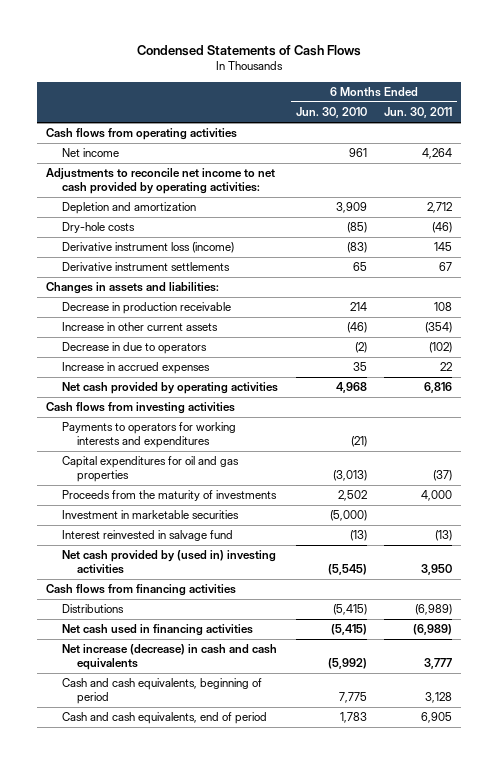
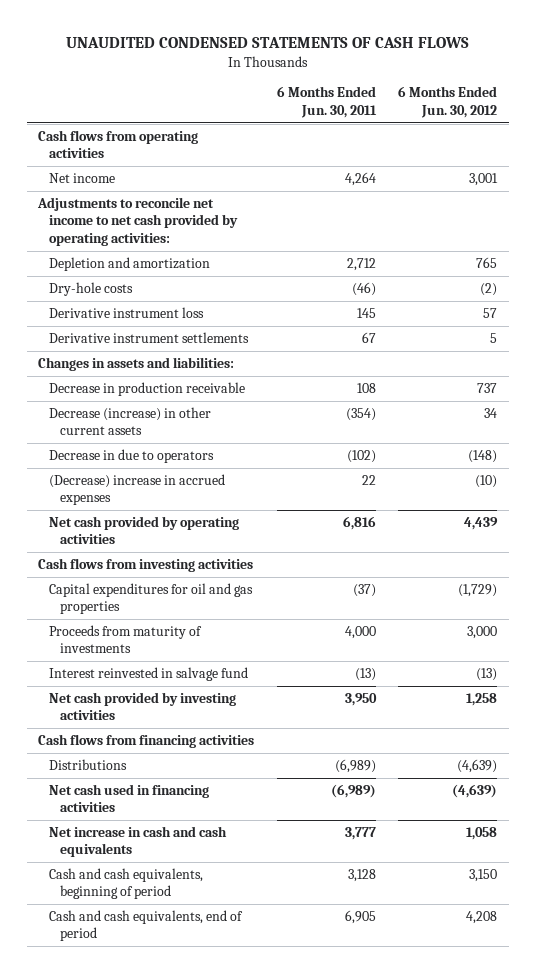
[137,45,362,57] Condensed Statements of Cash Flows -> [65,37,469,49] UNAUDITED CONDENSED STATEMENTS OF CASH FLOWS
[295,107,367,119] Jun. 30, 2010 -> none
none -> [398,86,498,118] 6 Months Ended Jun. 30, 2012
[61,242,234,254] Derivative instrument loss (income) -> [49,306,205,318] Derivative instrument loss
[61,322,218,332] Increase in other current assets -> [49,406,212,436] Decrease (increase) in other current assets
[61,362,210,375] Increase in accrued expenses -> [49,473,226,506] (Decrease) increase in accrued expenses
[61,422,236,449] Payments to operators for working interests and expenditures -> none
[61,510,239,520] Investment in marketable securities -> none
[61,490,277,502] Proceeds from the maturity of investments -> [49,624,203,654] Proceeds from maturity of investments
[61,550,276,575] Net cash provided by (used in) investing activities -> [49,691,237,721] Net cash provided by investing activities
[61,644,277,671] Net increase (decrease) in cash and cash equivalents -> [49,825,228,858] Net increase in cash and cash equivalents

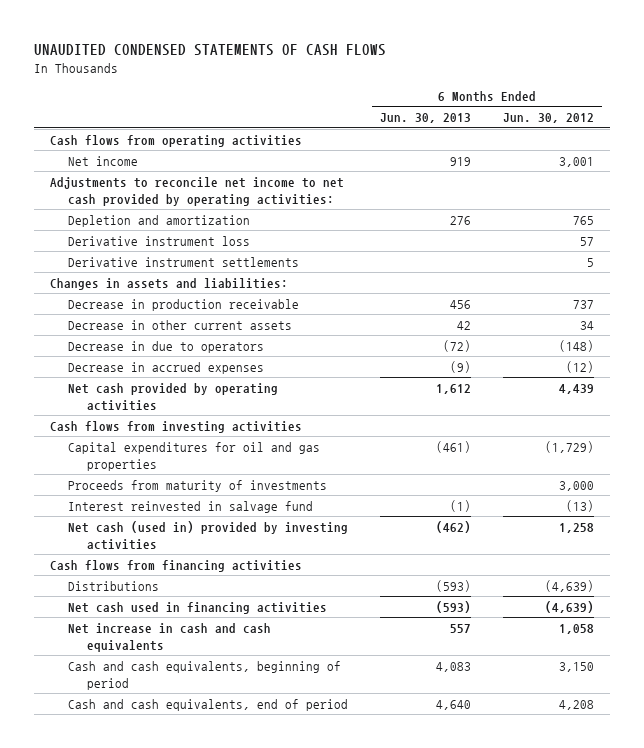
[276,86,377,118] 6 Months Ended Jun. 30, 2011 -> none
none -> [380,113,472,124] Jun. 30, 2013
[49,281,134,296] Dry-hole costs -> none
[49,406,212,436] Decrease (increase) in other current assets -> [68,319,293,330] Decrease in other current assets
[49,473,226,506] (Decrease) increase in accrued expenses -> [68,361,265,374] Decrease in accrued expenses
[475,474,498,488] (10) -> [566,360,595,373] (12)
[49,691,237,721] Net cash provided by investing activities -> [68,520,349,550] Net cash (used in) provided by investing activities

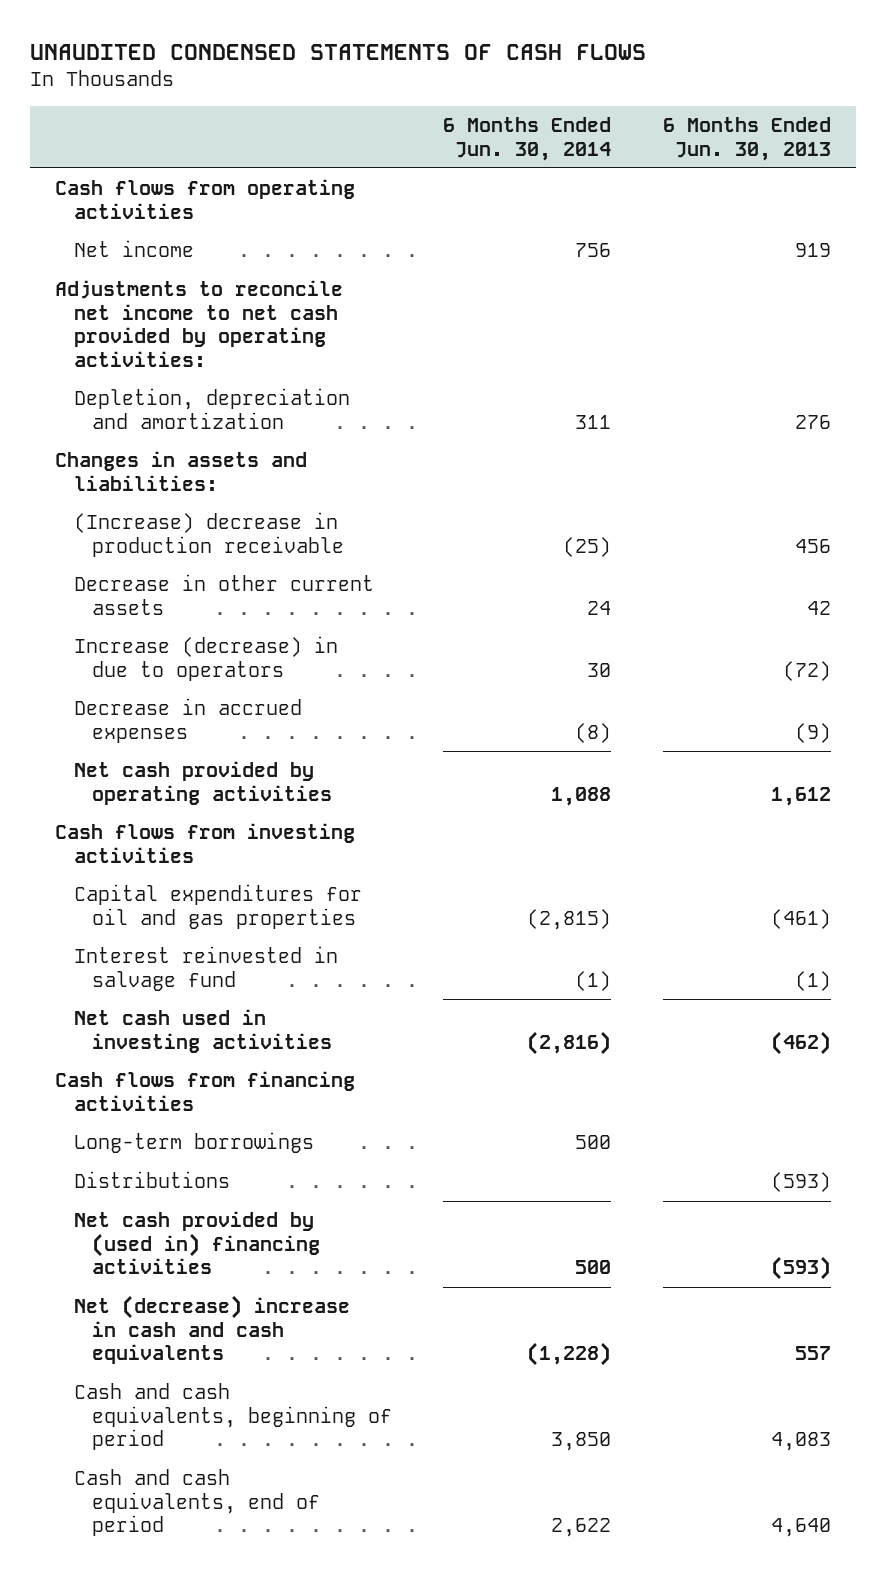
[503,113,595,124] Jun. 30, 2012 -> none
none -> [443,116,612,161] 6 Months Ended Jun. 30, 2014
[68,235,251,246] Derivative instrument loss -> none
[68,256,300,267] Derivative instrument settlements -> none
[68,214,251,227] Depletion and amortization -> [73,388,350,429] Depletion, depreciation and amortization
[68,298,300,311] Decrease in production receivable -> [73,512,345,557] (Increase) decrease in production receivable
[68,340,265,353] Decrease in due to operators -> [73,636,338,681] Increase (decrease) in due to operators
[68,479,328,492] Proceeds from maturity of investments -> none
[68,520,349,550] Net cash (used in) provided by investing activities -> [73,1009,333,1053] Net cash used in investing activities
none -> [73,1132,314,1154] Long-term borrowings
[68,601,328,614] Net cash used in financing activities -> [73,1211,321,1275] Net cash provided by (used in) financing activities
[68,622,272,652] Net increase in cash and cash equivalents -> [73,1295,350,1365] Net (decrease) increase in cash and cash equivalents

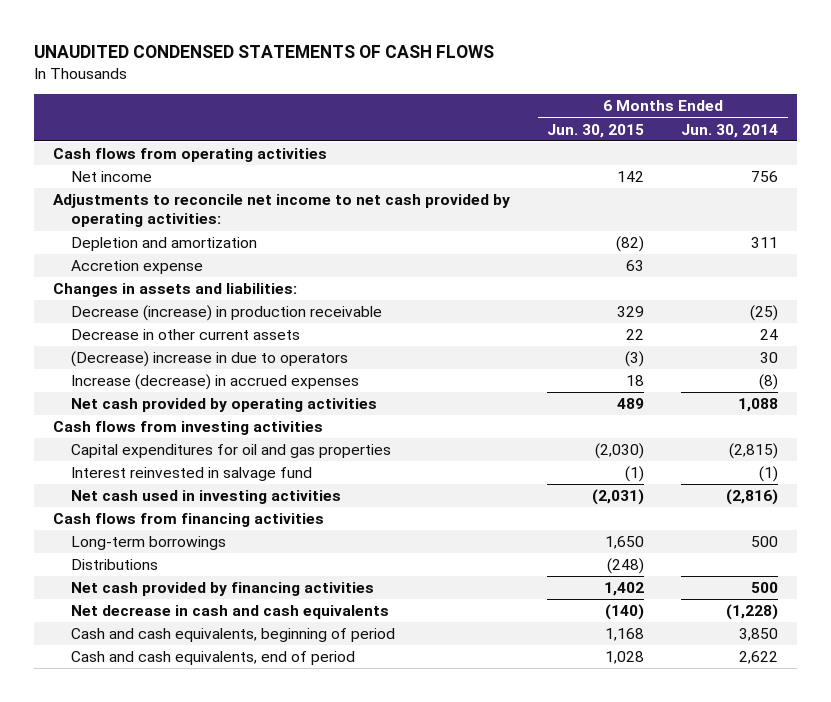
[662,116,831,161] 6 Months Ended Jun. 30, 2013 -> none
none -> [547,123,645,138] Jun. 30, 2015
[73,388,350,429] Depletion, depreciation and amortization -> [70,237,257,252] Depletion and amortization
none -> [70,260,203,275] Accretion expense
[73,512,345,557] (Increase) decrease in production receivable -> [70,305,382,322] Decrease (increase) in production receivable
[73,636,338,681] Increase (decrease) in due to operators -> [70,351,348,368] (Decrease) increase in due to operators
[73,698,302,743] Decrease in accrued expenses -> [70,374,359,391] Increase (decrease) in accrued expenses
[73,1211,321,1275] Net cash provided by (used in) financing activities -> [70,582,374,597] Net cash provided by financing activities
[73,1295,350,1365] Net (decrease) increase in cash and cash equivalents -> [70,605,389,620] Net decrease in cash and cash equivalents

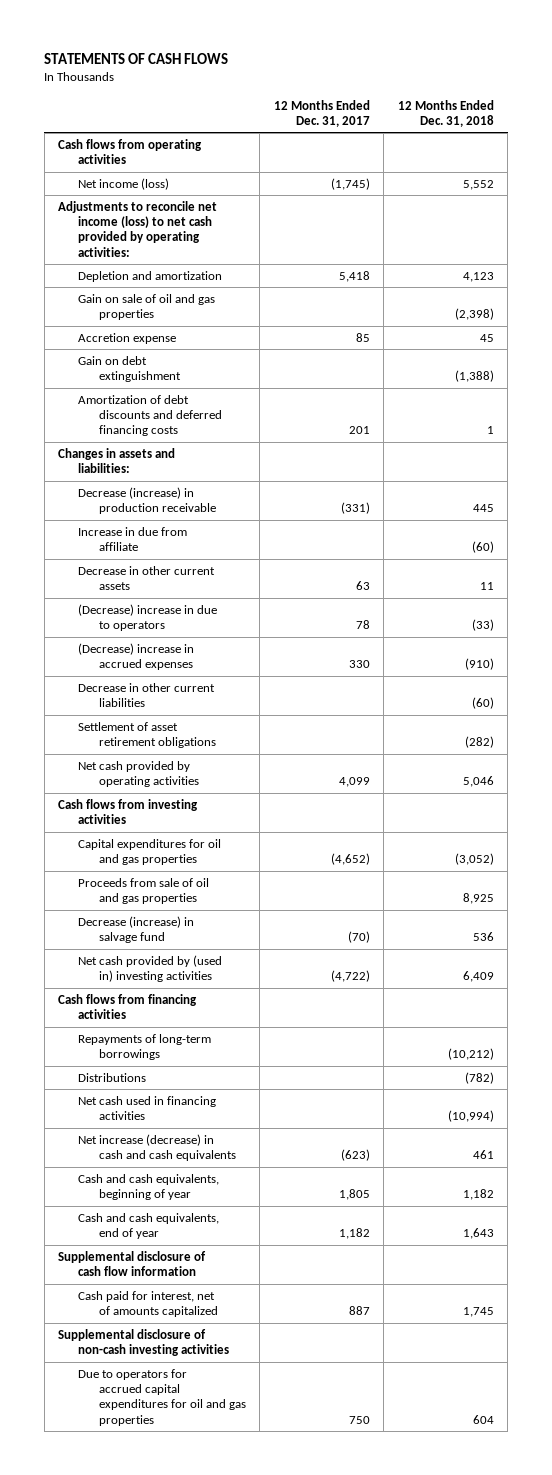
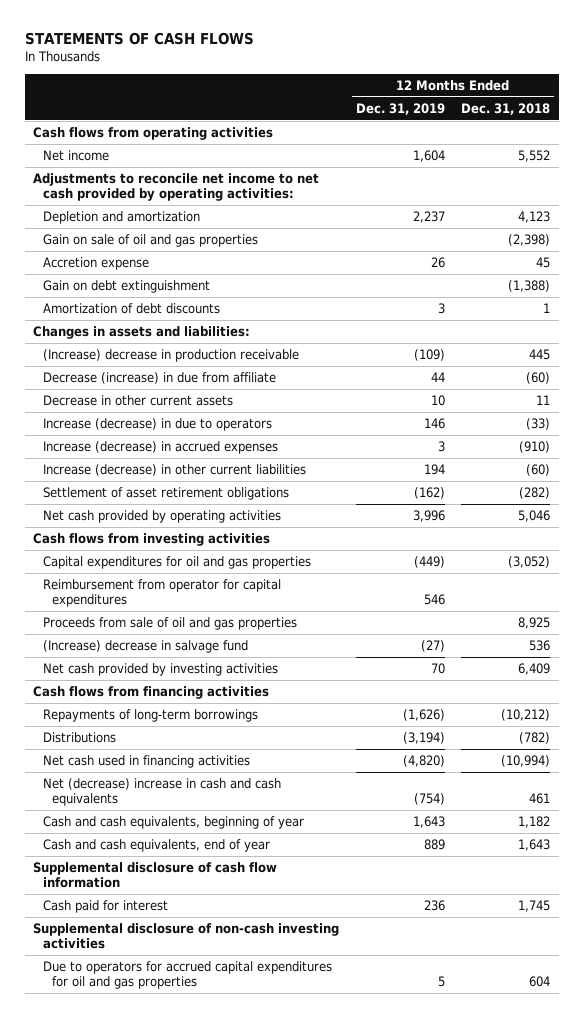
[273,99,370,127] 12 Months Ended Dec. 31, 2017 -> none
none -> [355,102,445,115] Dec. 31, 2019
[78,177,170,190] Net income (loss) -> [42,150,109,162] Net income
[58,200,218,257] Adjustments to reconcile net income (loss) to net cash provided by operating activities: -> [33,173,320,202] Adjustments to reconcile net income to net cash provided by operating activities:
[78,394,222,437] Amortization of debt discounts and deferred financing costs -> [42,303,220,315] Amortization of debt discounts
[78,486,216,515] Decrease (increase) in production receivable -> [42,349,299,363] (Increase) decrease in production receivable
[78,526,188,552] Increase in due from affiliate -> [42,372,276,385] Decrease (increase) in due from affiliate
[78,603,218,632] (Decrease) increase in due to operators -> [42,418,272,432] Increase (decrease) in due to operators
[78,642,195,671] (Decrease) increase in accrued expenses -> [42,441,278,455] Increase (decrease) in accrued expenses
[78,682,216,708] Decrease in other current liabilities -> [42,464,306,477] Increase (decrease) in other current liabilities
none -> [42,579,281,608] Reimbursement from operator for capital expenditures
[78,915,195,944] Decrease (increase) in salvage fund -> [42,640,248,654] (Increase) decrease in salvage fund
[78,954,223,983] Net cash provided by (used in) investing activities -> [42,663,278,677] Net cash provided by investing activities
[78,1133,236,1162] Net increase (decrease) in cash and cash equivalents -> [42,778,281,807] Net (decrease) increase in cash and cash equivalents
[78,1290,218,1318] Cash paid for interest, net of amounts capitalized -> [42,900,168,914] Cash paid for interest

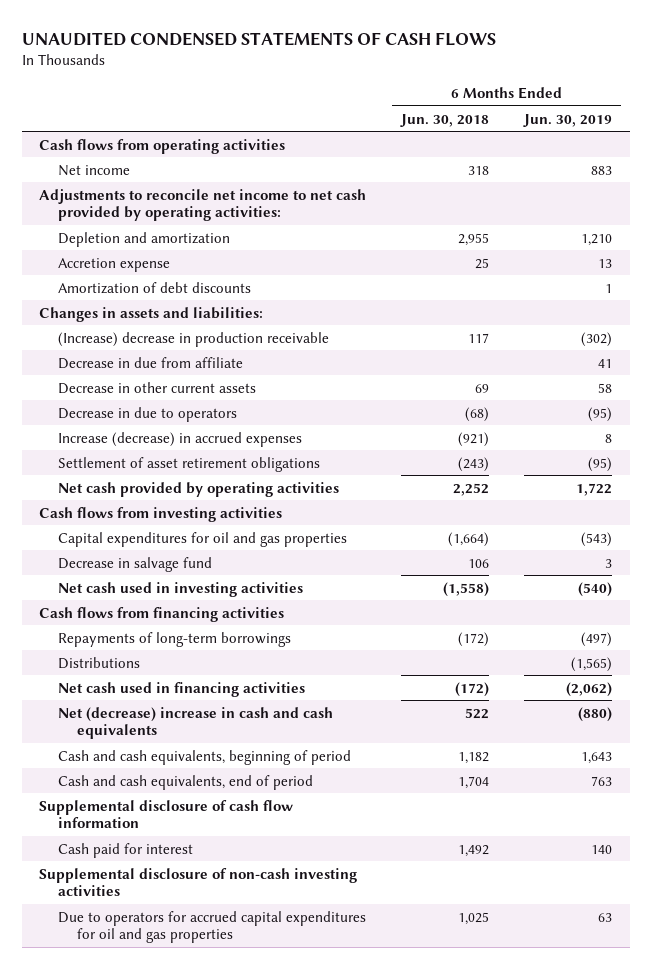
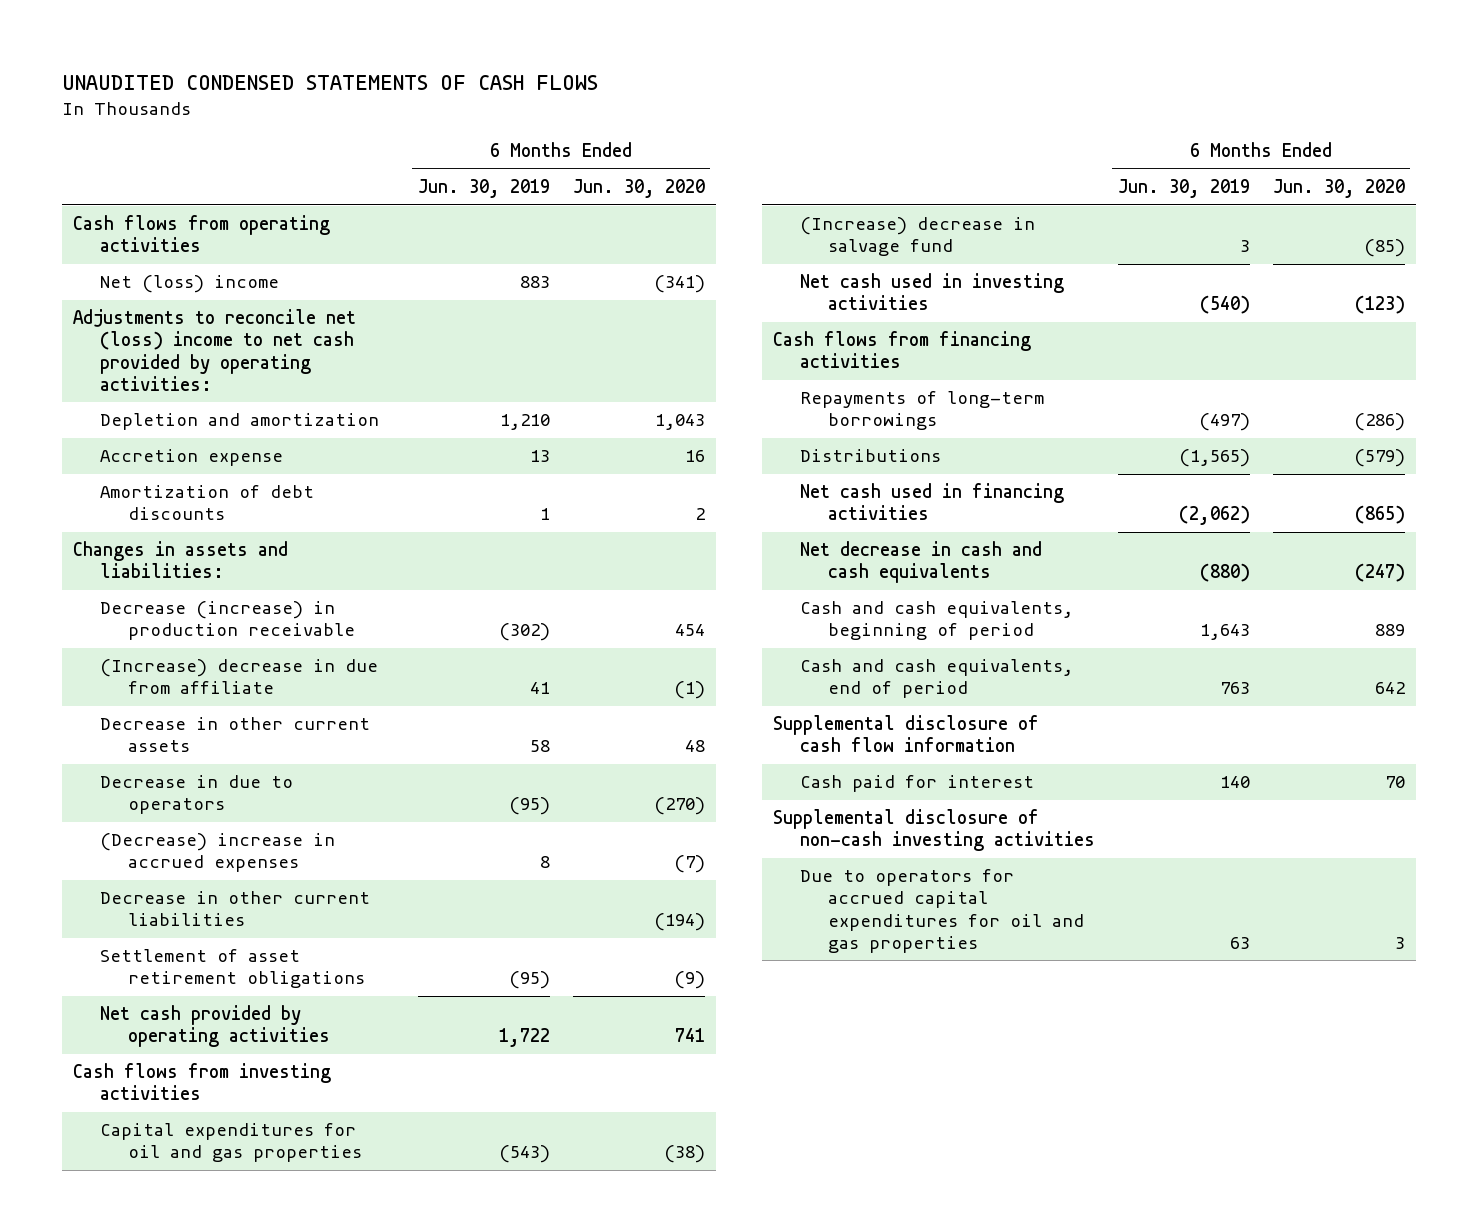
[400,113,490,127] Jun. 30, 2018 -> none
none -> [572,179,705,199] Jun. 30, 2020
[57,164,130,176] Net income -> [100,275,280,294] Net (loss) income
[39,188,367,221] Adjustments to reconcile net income to net cash provided by operating activities: -> [72,309,356,391] Adjustments to reconcile net (loss) income to net cash provided by operating activities:
[57,331,329,347] (Increase) decrease in production receivable -> [100,601,355,641] Decrease (increase) in production receivable
[57,356,243,369] Decrease in due from affiliate -> [100,659,379,695] (Increase) decrease in due from affiliate
[57,431,302,447] Increase (decrease) in accrued expenses -> [100,833,336,873] (Decrease) increase in accrued expenses
none -> [100,891,371,927] Decrease in other current liabilities
[57,556,212,572] Decrease in salvage fund -> [800,217,1036,257] (Increase) decrease in salvage fund
[57,706,333,739] Net (decrease) increase in cash and cash equivalents -> [800,541,1043,584] Net decrease in cash and cash equivalents

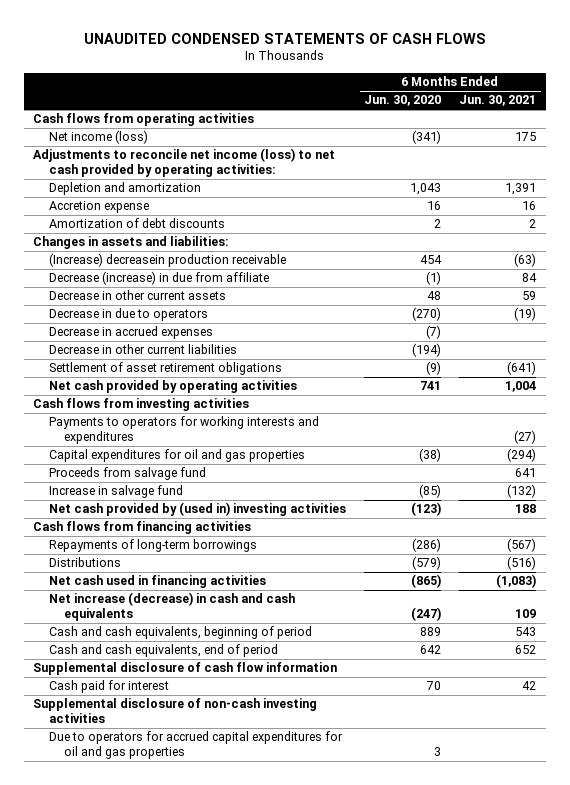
[417,179,550,199] Jun. 30, 2019 -> none
none -> [459,95,537,107] Jun. 30, 2021
[100,275,280,294] Net (loss) income -> [48,130,148,145] Net income (loss)
[72,309,356,391] Adjustments to reconcile net (loss) income to net cash provided by operating activities: -> [33,148,336,178] Adjustments to reconcile net income (loss) to net cash provided by operating activities:
[100,601,355,641] Decrease (increase) in production receivable -> [48,253,286,268] (Increase) decreasein production receivable
[100,659,379,695] (Increase) decrease in due from affiliate -> [48,271,269,286] Decrease (increase) in due from affiliate
[100,833,336,873] (Decrease) increase in accrued expenses -> [48,326,213,340] Decrease in accrued expenses
none -> [48,416,319,445] Payments to operators for working interests and expenditures
none -> [48,467,206,481] Proceeds from salvage fund
[800,217,1036,257] (Increase) decrease in salvage fund -> [48,485,183,499] Increase in salvage fund
[800,273,1065,311] Net cash used in investing activities -> [48,502,346,517] Net cash provided by (used in) investing activities
[800,541,1043,584] Net decrease in cash and cash equivalents -> [48,592,295,622] Net increase (decrease) in cash and cash equivalents

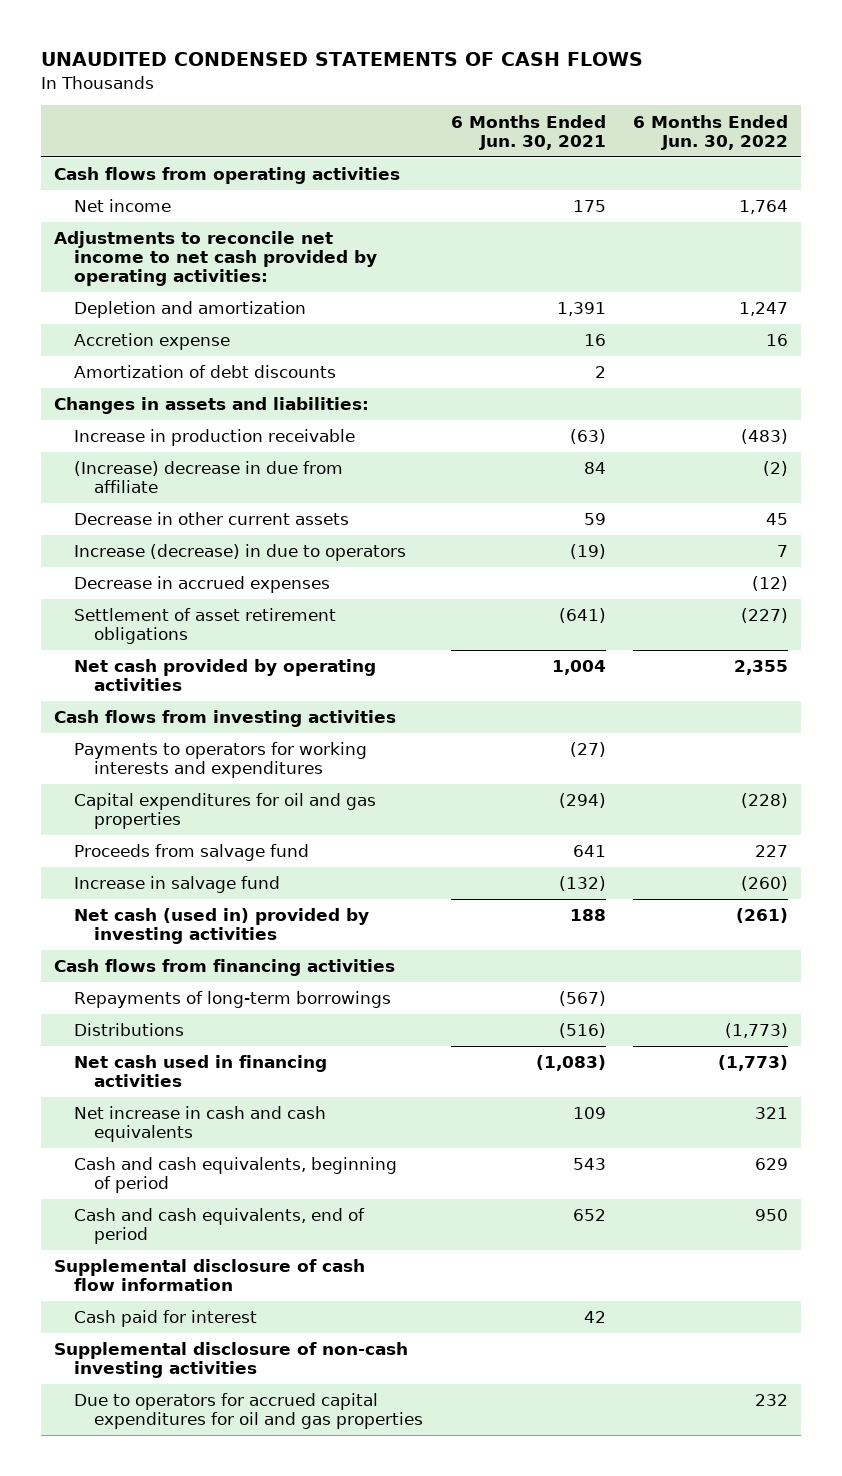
[364,95,442,107] Jun. 30, 2020 -> none
none -> [632,114,788,150] 6 Months Ended Jun. 30, 2022
[48,130,148,145] Net income (loss) -> [74,199,172,213] Net income
[33,148,336,178] Adjustments to reconcile net income (loss) to net cash provided by operating activities: -> [54,231,378,287] Adjustments to reconcile net income to net cash provided by operating activities:
[48,253,286,268] (Increase) decreasein production receivable -> [74,429,356,447] Increase in production receivable
[48,271,269,286] Decrease (increase) in due from affiliate -> [74,461,344,494] (Increase) decrease in due from affiliate
[48,308,208,322] Decrease in due to operators -> [74,544,407,562] Increase (decrease) in due to operators
[48,344,237,355] Decrease in other current liabilities -> none
[48,502,346,517] Net cash provided by (used in) investing activities -> [74,908,370,945] Net cash (used in) provided by investing activities
[48,592,295,622] Net increase (decrease) in cash and cash equivalents -> [74,1106,327,1143] Net increase in cash and cash equivalents

